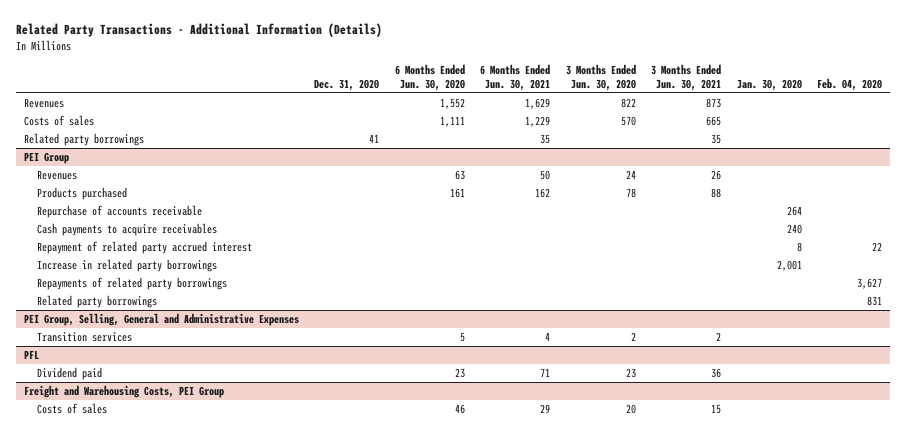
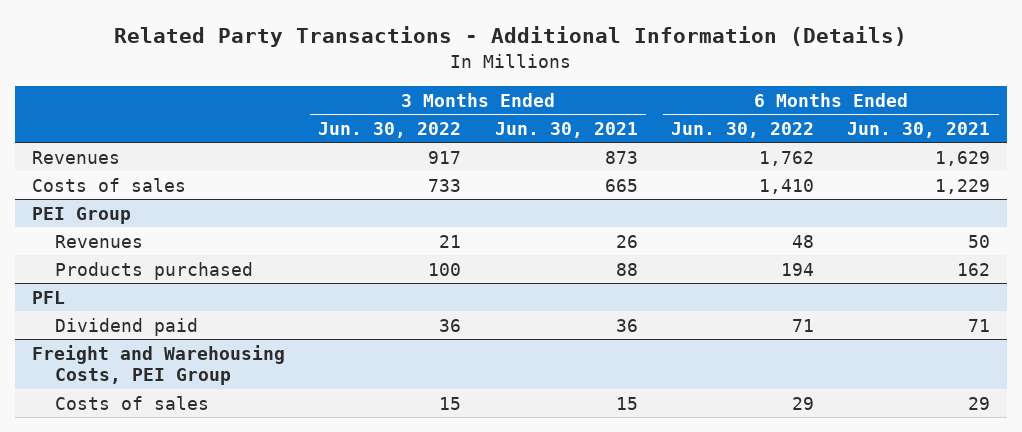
[314,78,380,91] Dec. 31, 2020 -> none
[394,64,465,91] 6 Months Ended Jun. 30, 2020 -> none
[565,64,636,91] 3 Months Ended Jun. 30, 2020 -> none
[736,78,802,91] Jan. 30, 2020 -> none
[817,77,883,91] Feb. 04, 2020 -> none
none -> [318,121,462,138] Jun. 30, 2022
none -> [671,121,815,138] Jun. 30, 2022
[24,133,145,147] Related party borrowings -> none
[36,205,202,219] Repurchase of accounts receivable -> none
[36,223,217,237] Cash payments to acquire receivables -> none
[36,241,252,255] Repayment of related party accrued interest -> none
[36,259,217,273] Increase in related party borrowings -> none
[36,277,227,291] Repayments of related party borrowings -> none
[36,295,157,309] Related party borrowings -> none
[24,313,300,327] PEI Group, Selling, General and Administrative Expenses -> none
[36,332,132,343] Transition services -> none

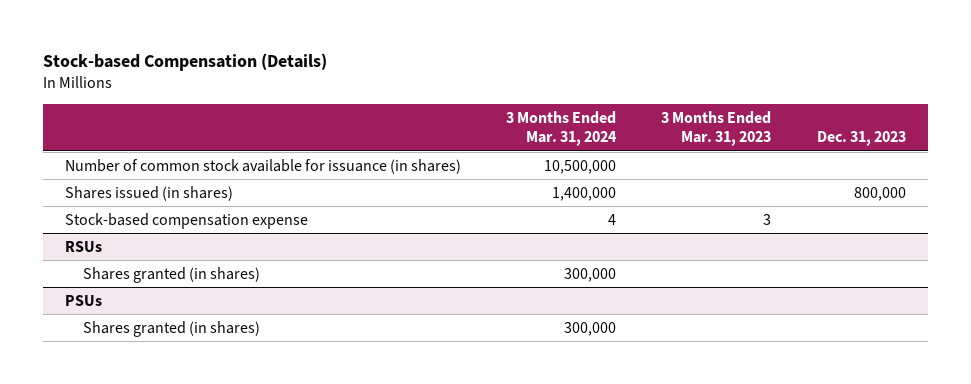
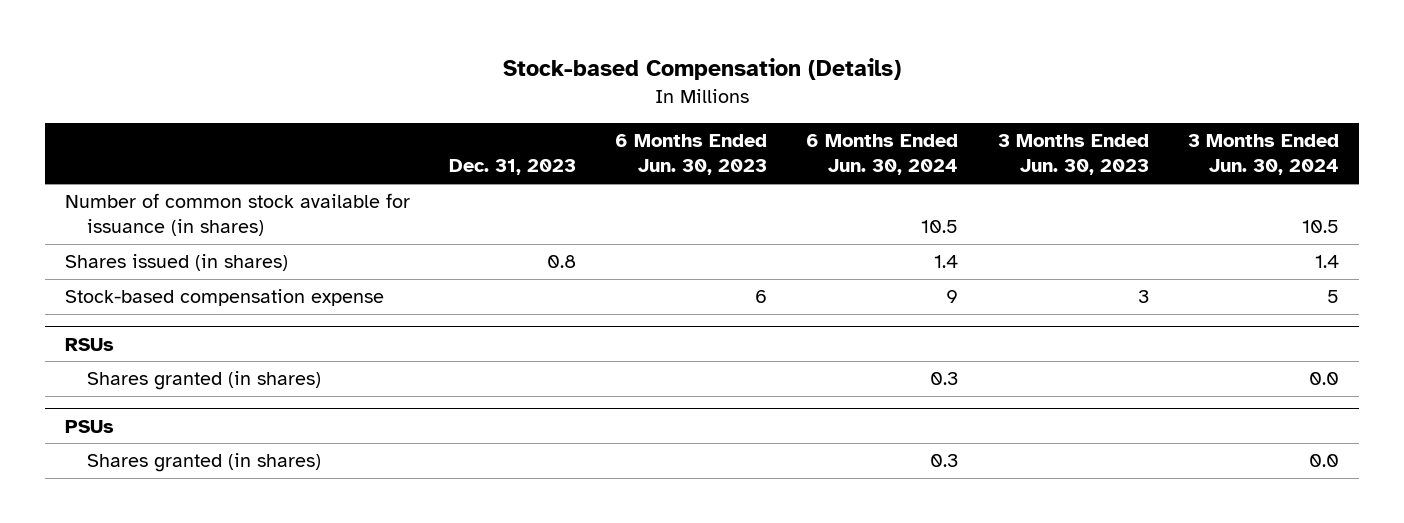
[506,111,618,147] 3 Months Ended Mar. 31, 2024 -> none
[661,111,772,147] 3 Months Ended Mar. 31, 2023 -> none
none -> [615,134,768,176] 6 Months Ended Jun. 30, 2023
none -> [806,134,959,176] 6 Months Ended Jun. 30, 2024
none -> [997,134,1149,176] 3 Months Ended Jun. 30, 2023
none -> [1187,134,1339,176] 3 Months Ended Jun. 30, 2024
[853,186,906,201] 800,000 -> [546,255,576,269] 0.8

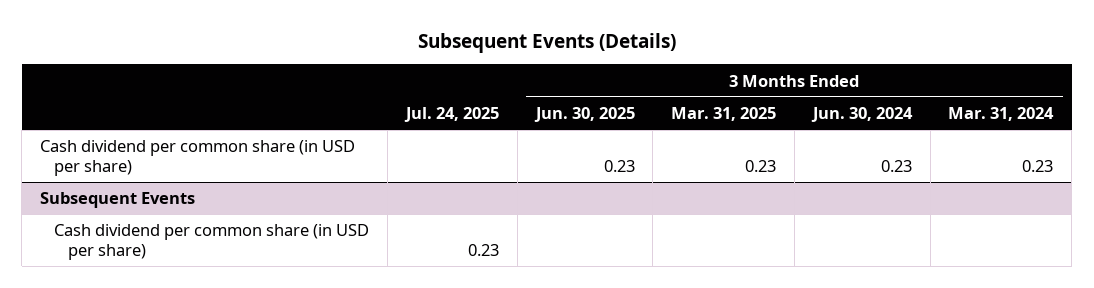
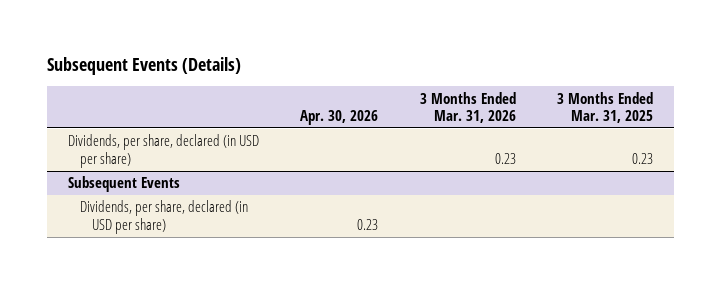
[403,106,499,122] Jul. 24, 2025 -> none
[533,106,635,122] Jun. 30, 2025 -> none
[810,106,913,122] Jun. 30, 2024 -> none
[948,106,1055,121] Mar. 31, 2024 -> none
none -> [300,110,379,126] Apr. 30, 2026
none -> [419,91,516,124] 3 Months Ended Mar. 31, 2026
[40,140,356,176] Cash dividend per common share (in USD per share) -> [68,134,260,169] Dividends, per share, declared (in USD per share)
[54,224,370,260] Cash dividend per common share (in USD per share) -> [79,200,248,235] Dividends, per share, declared (in USD per share)

